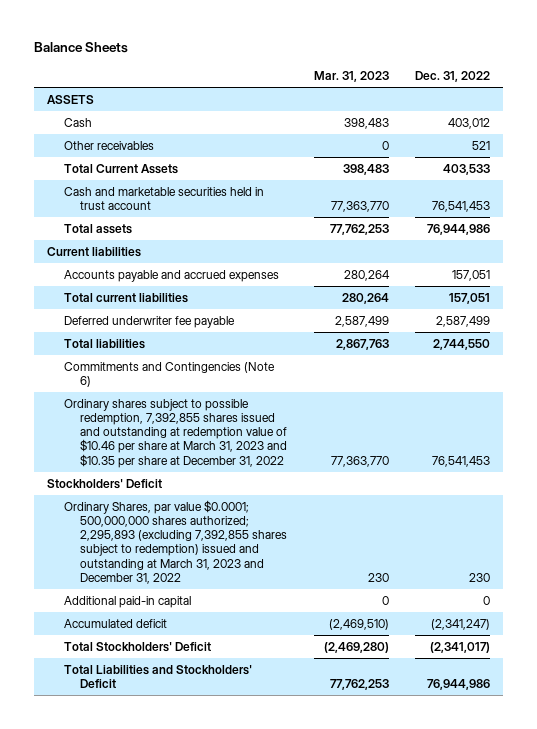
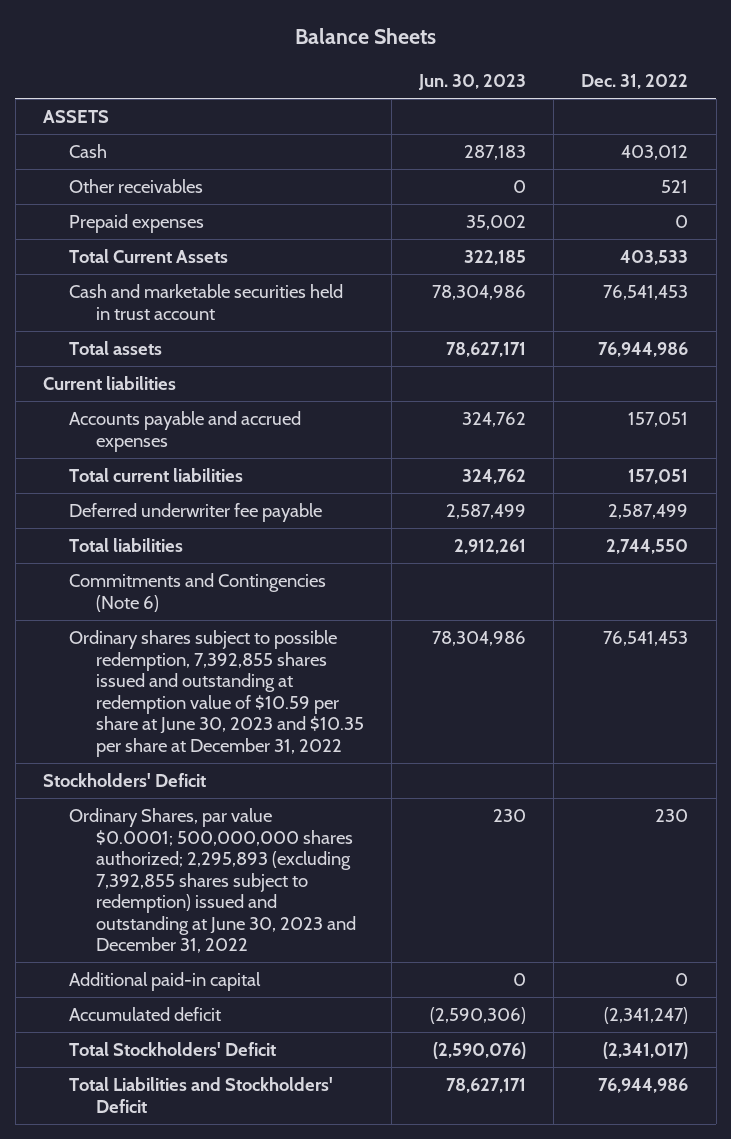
[313,70,389,82] Mar. 31, 2023 -> none
none -> [418,73,527,90] Jun. 30, 2023
none -> [69,214,205,234] Prepaid expenses
[63,398,288,468] Ordinary shares subject to possible redemption, 7,392,855 shares issued and outstanding at redemption value of $10.46 per share at March 31, 2023 and $10.35 per share at December 31, 2022 -> [69,630,364,757] Ordinary shares subject to possible redemption, 7,392,855 shares issued and outstanding at redemption value of $10.59 per share at June 30, 2023 and $10.35 per share at December 31, 2022
[63,499,288,584] Ordinary Shares, par value $0.0001; 500,000,000 shares authorized; 2,295,893 (excluding 7,392,855 shares subject to redemption) issued and outstanding at March 31, 2023 and December 31, 2022 -> [69,808,356,954] Ordinary Shares, par value $0.0001; 500,000,000 shares authorized; 2,295,893 (excluding 7,392,855 shares subject to redemption) issued and outstanding at June 30, 2023 and December 31, 2022

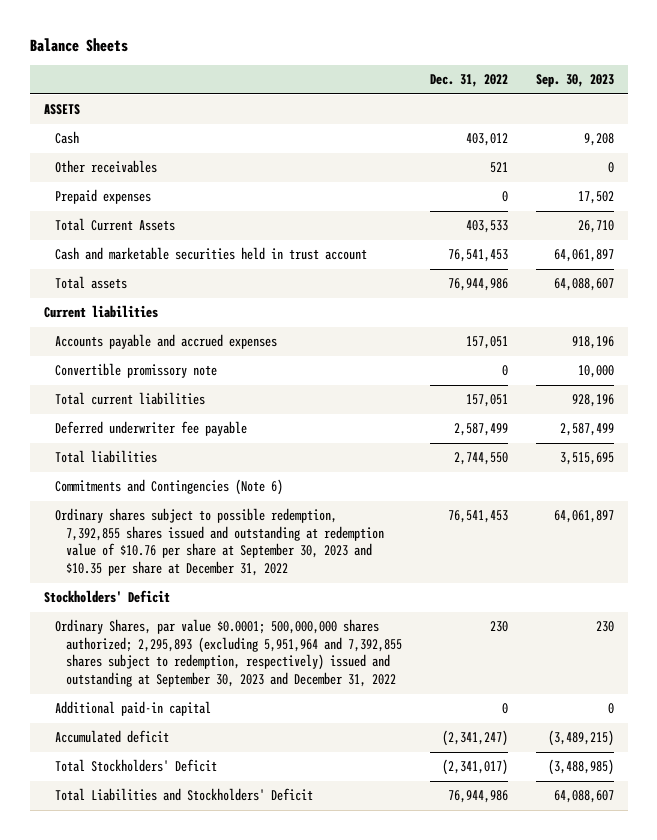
[418,73,527,90] Jun. 30, 2023 -> none
none -> [535,74,614,88] Sep. 30, 2023
none -> [54,363,217,379] Convertible promissory note
[69,630,364,757] Ordinary shares subject to possible redemption, 7,392,855 shares issued and outstanding at redemption value of $10.59 per share at June 30, 2023 and $10.35 per share at December 31, 2022 -> [54,508,384,577] Ordinary shares subject to possible redemption, 7,392,855 shares issued and outstanding at redemption value of $10.76 per share at September 30, 2023 and $10.35 per share at December 31, 2022
[69,808,356,954] Ordinary Shares, par value $0.0001; 500,000,000 shares authorized; 2,295,893 (excluding 7,392,855 shares subject to redemption) issued and outstanding at June 30, 2023 and December 31, 2022 -> [54,619,402,688] Ordinary Shares, par value $0.0001; 500,000,000 shares authorized; 2,295,893 (excluding 5,951,964 and 7,392,855 shares subject to redemption, respectively) issued and outstanding at September 30, 2023 and December 31, 2022

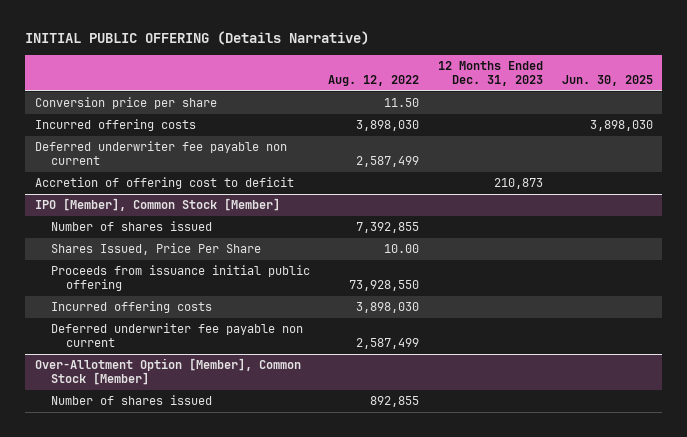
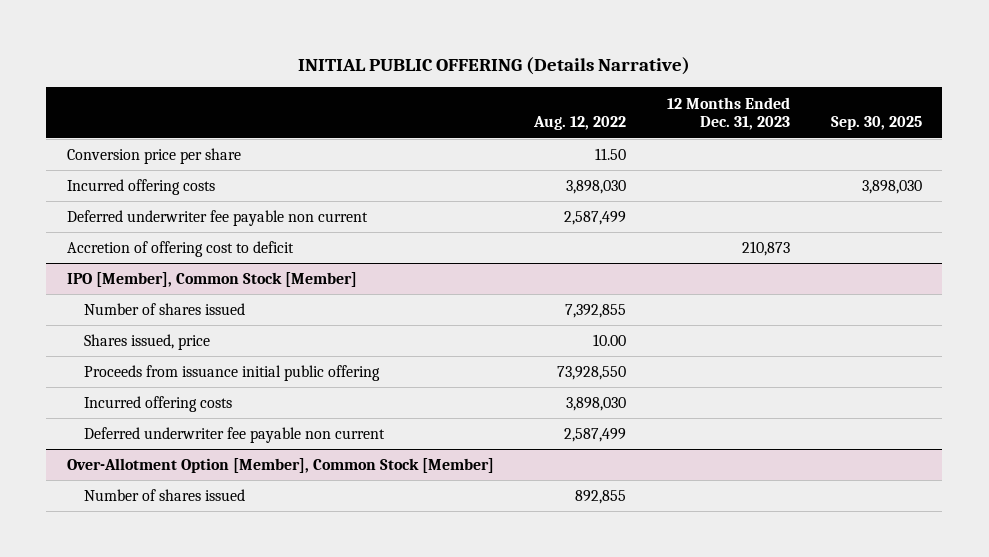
[561,74,653,86] Jun. 30, 2025 -> none
none -> [830,116,922,131] Sep. 30, 2025
[50,243,261,256] Shares Issued, Price Per Share -> [84,334,211,351] Shares issued, price

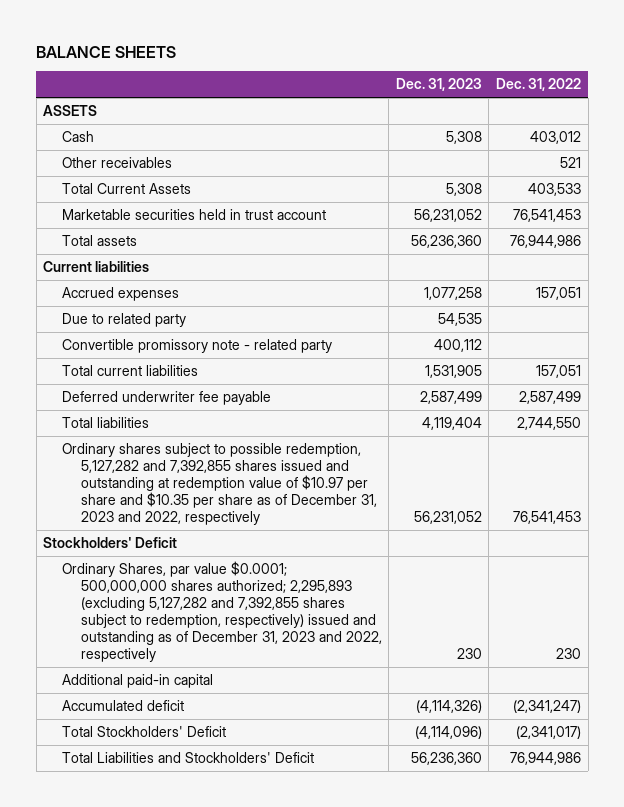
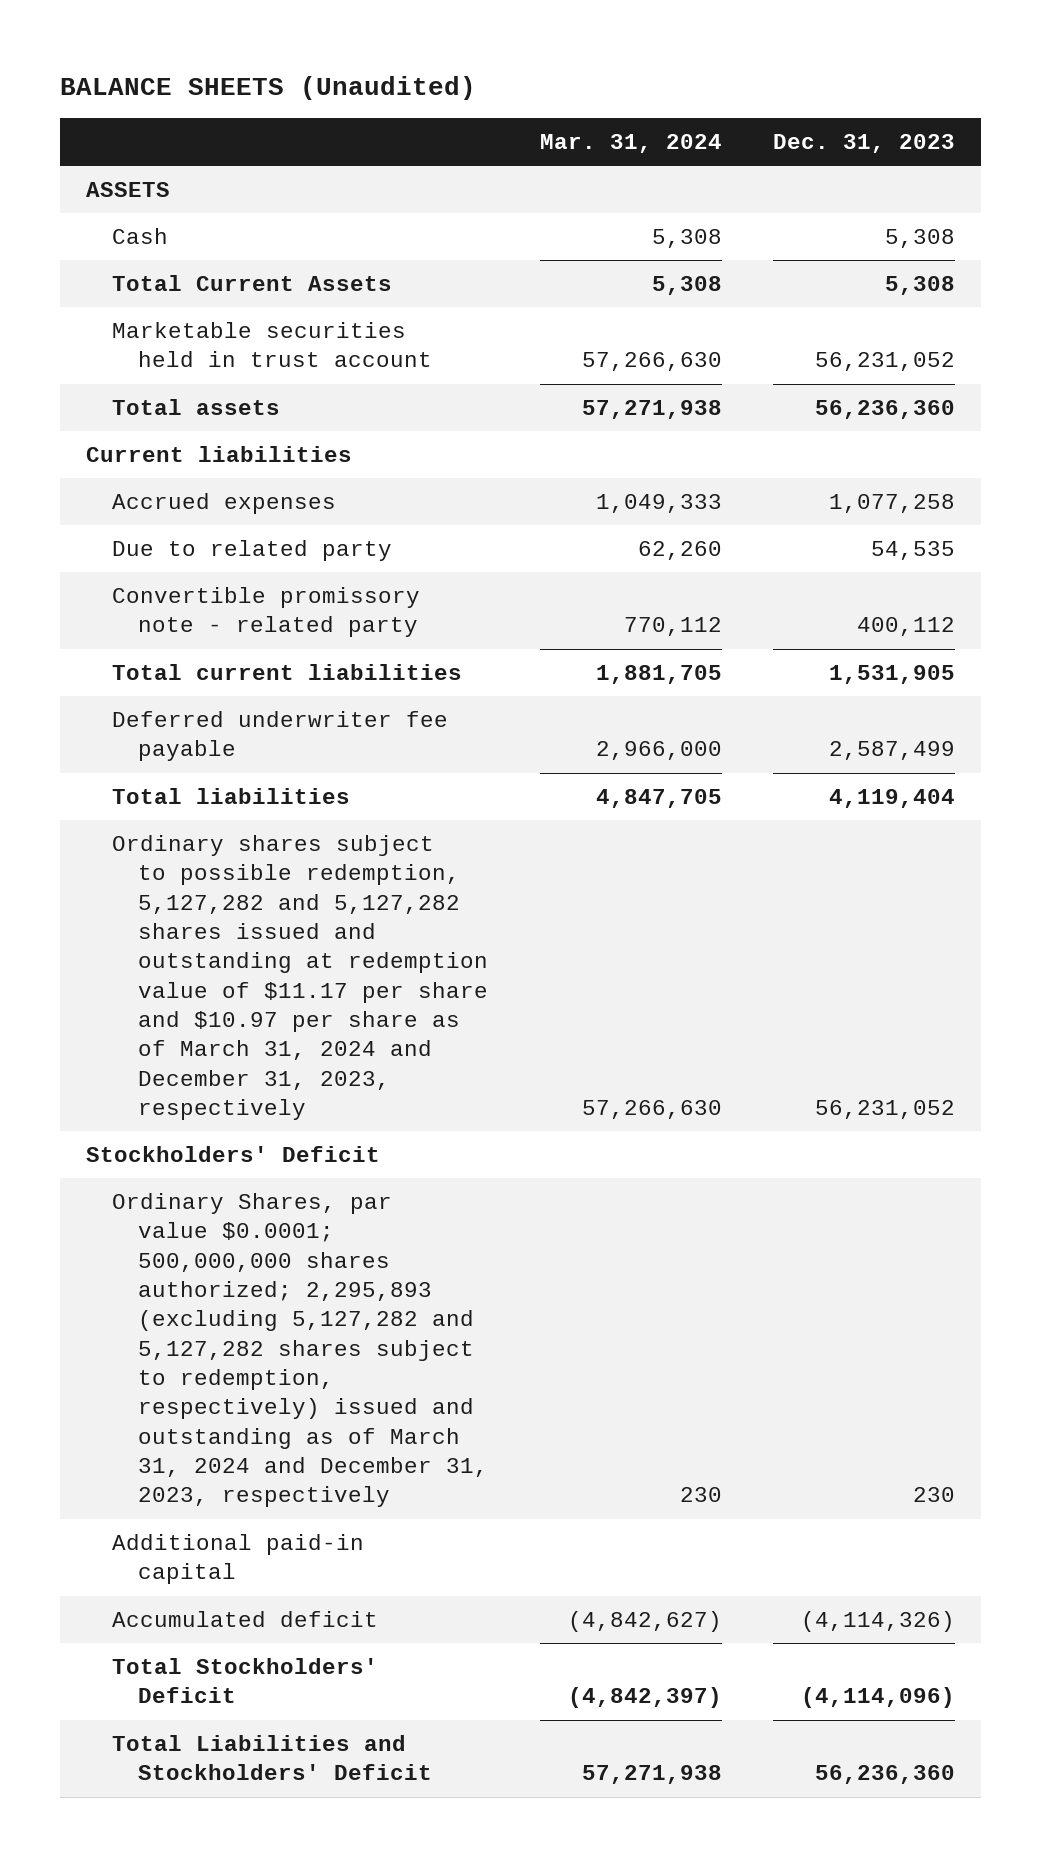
[36,45,177,58] BALANCE SHEETS -> [59,76,476,101] BALANCE SHEETS (Unaudited)
[495,78,581,92] Dec. 31, 2022 -> none
none -> [539,133,722,153] Mar. 31, 2024
[61,156,172,168] Other receivables -> none
[61,442,377,525] Ordinary shares subject to possible redemption, 5,127,282 and 7,392,855 shares issued and outstanding at redemption value of $10.97 per share and $10.35 per share as of December 31, 2023 and 2022, respectively -> [111,835,489,1121] Ordinary shares subject to possible redemption, 5,127,282 and 5,127,282 shares issued and outstanding at redemption value of $11.17 per share and $10.97 per share as of March 31, 2024 and December 31, 2023, respectively
[61,560,382,662] Ordinary Shares, par value $0.0001; 500,000,000 shares authorized; 2,295,893 (excluding 5,127,282 and 7,392,855 shares subject to redemption, respectively) issued and outstanding as of December 31, 2023 and 2022, respectively -> [111,1193,489,1508] Ordinary Shares, par value $0.0001; 500,000,000 shares authorized; 2,295,893 (excluding 5,127,282 and 5,127,282 shares subject to redemption, respectively) issued and outstanding as of March 31, 2024 and December 31, 2023, respectively

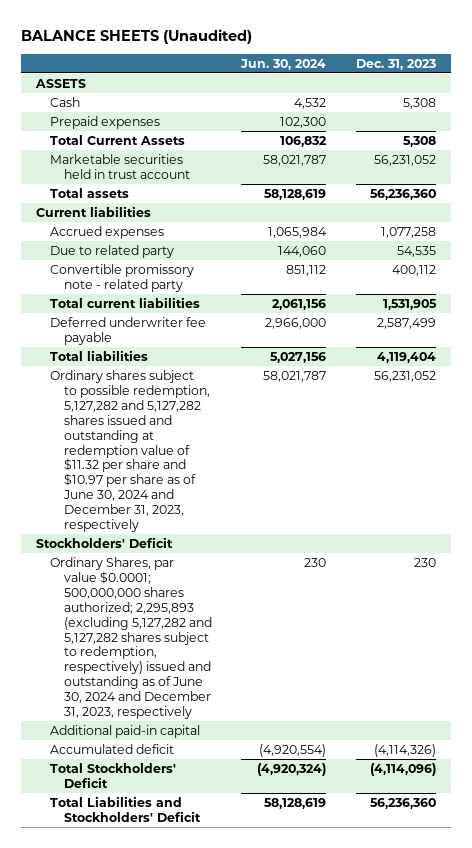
[539,133,722,153] Mar. 31, 2024 -> none
none -> [240,58,327,70] Jun. 30, 2024
none -> [49,115,160,129] Prepaid expenses
[111,835,489,1121] Ordinary shares subject to possible redemption, 5,127,282 and 5,127,282 shares issued and outstanding at redemption value of $11.17 per share and $10.97 per share as of March 31, 2024 and December 31, 2023, respectively -> [49,369,210,533] Ordinary shares subject to possible redemption, 5,127,282 and 5,127,282 shares issued and outstanding at redemption value of $11.32 per share and $10.97 per share as of June 30, 2024 and December 31, 2023, respectively
[111,1193,489,1508] Ordinary Shares, par value $0.0001; 500,000,000 shares authorized; 2,295,893 (excluding 5,127,282 and 5,127,282 shares subject to redemption, respectively) issued and outstanding as of March 31, 2024 and December 31, 2023, respectively -> [49,556,212,720] Ordinary Shares, par value $0.0001; 500,000,000 shares authorized; 2,295,893 (excluding 5,127,282 and 5,127,282 shares subject to redemption, respectively) issued and outstanding as of June 30, 2024 and December 31, 2023, respectively

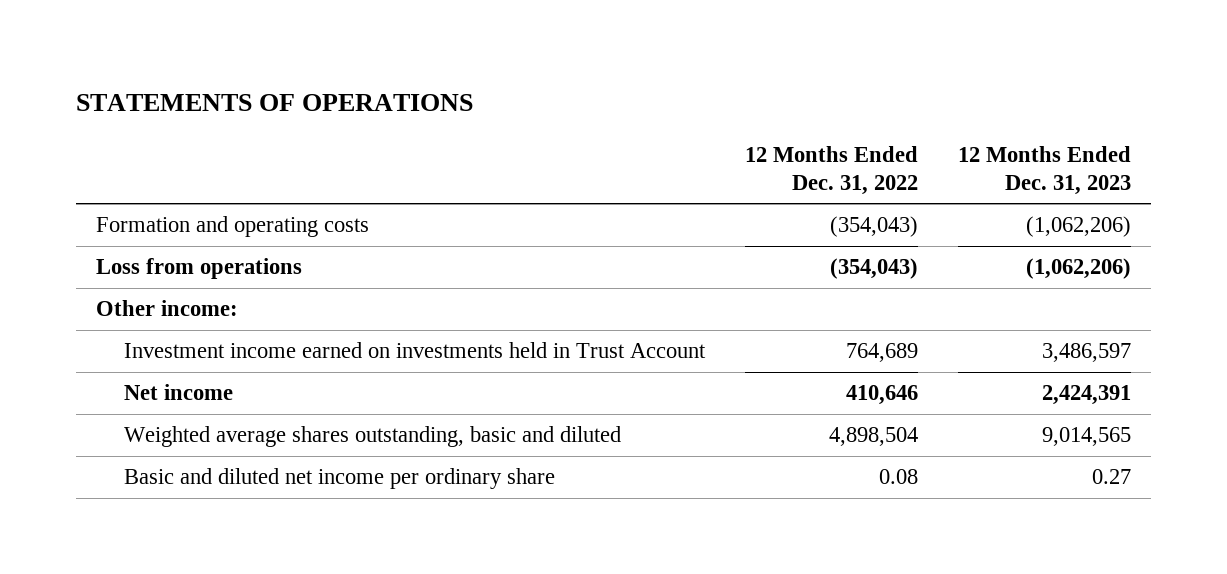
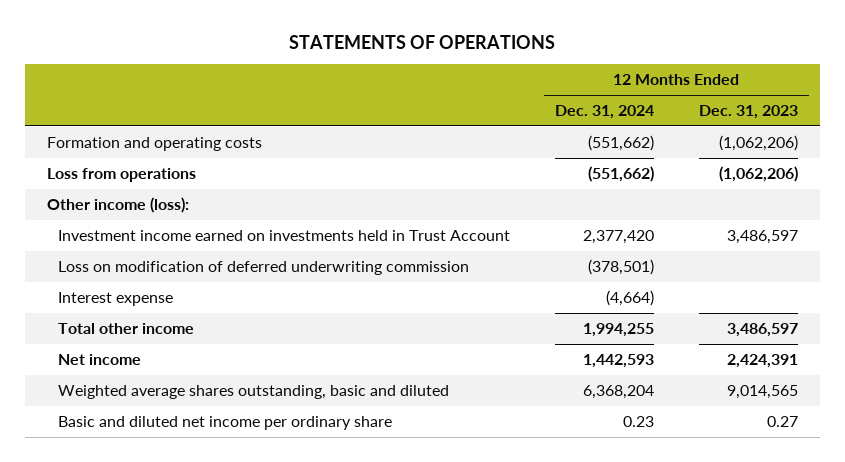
[744,146,918,195] 12 Months Ended Dec. 31, 2022 -> none
none -> [554,105,654,120] Dec. 31, 2024
[96,300,239,317] Other income: -> [47,196,190,213] Other income (loss):
none -> [58,260,470,275] Loss on modification of deferred underwriting commission
none -> [58,291,174,306] Interest expense
none -> [58,322,195,334] Total other income

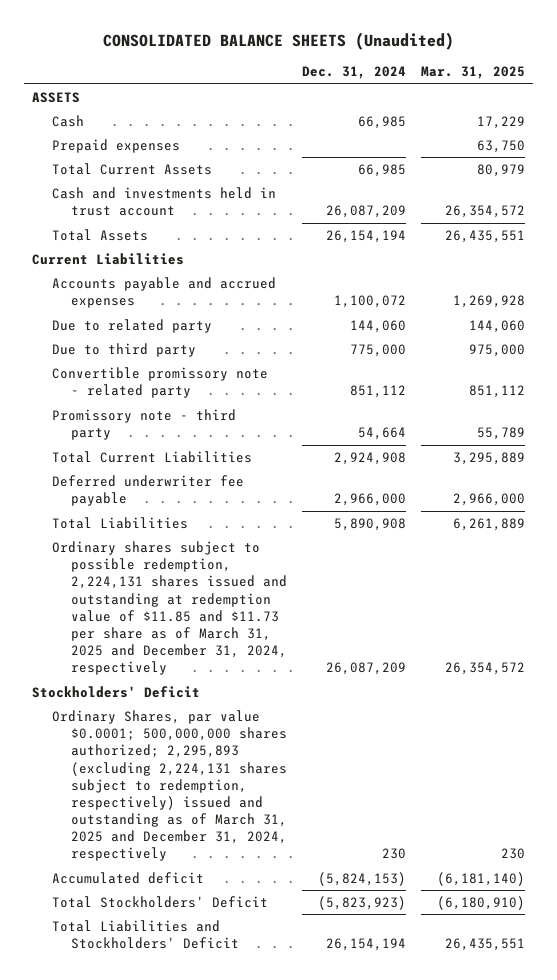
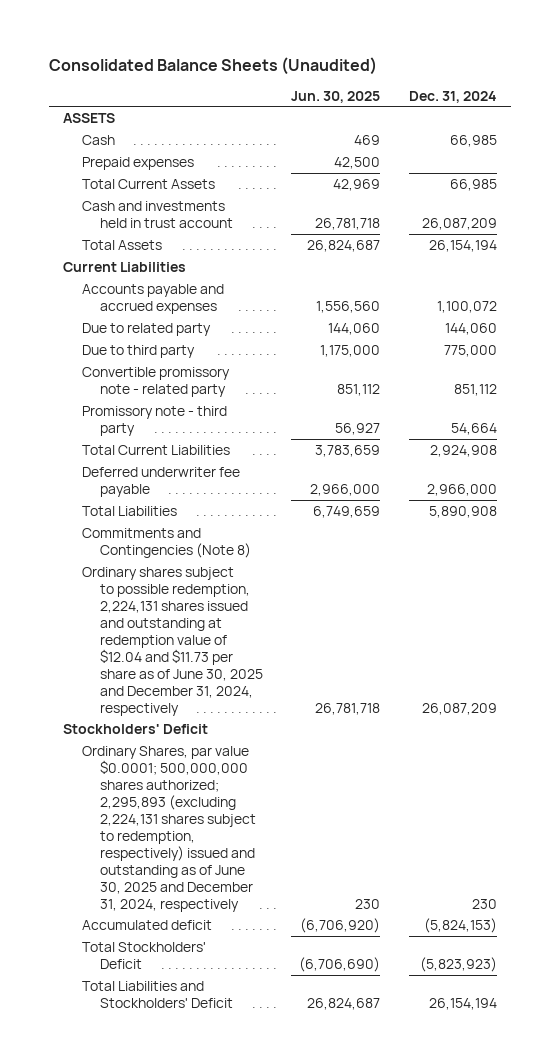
[102,31,454,50] CONSOLIDATED BALANCE SHEETS (Unaudited) -> [48,56,377,75] Consolidated Balance Sheets (Unaudited)
[421,66,526,80] Mar. 31, 2025 -> none
none -> [291,90,381,103] Jun. 30, 2025
none -> [81,527,252,558] Commitments and Contingencies (Note 8)
[51,541,288,676] Ordinary shares subject to possible redemption, 2,224,131 shares issued and outstanding at redemption value of $11.85 and $11.73 per share as of March 31, 2025 and December 31, 2024, respectively -> [81,566,264,716] Ordinary shares subject to possible redemption, 2,224,131 shares issued and outstanding at redemption value of $12.04 and $11.73 per share as of June 30, 2025 and December 31, 2024, respectively
[51,710,288,862] Ordinary Shares, par value $0.0001; 500,000,000 shares authorized; 2,295,893 (excluding 2,224,131 shares subject to redemption, respectively) issued and outstanding as of March 31, 2025 and December 31, 2024, respectively -> [81,745,257,912] Ordinary Shares, par value $0.0001; 500,000,000 shares authorized; 2,295,893 (excluding 2,224,131 shares subject to redemption, respectively) issued and outstanding as of June 30, 2025 and December 31, 2024, respectively

